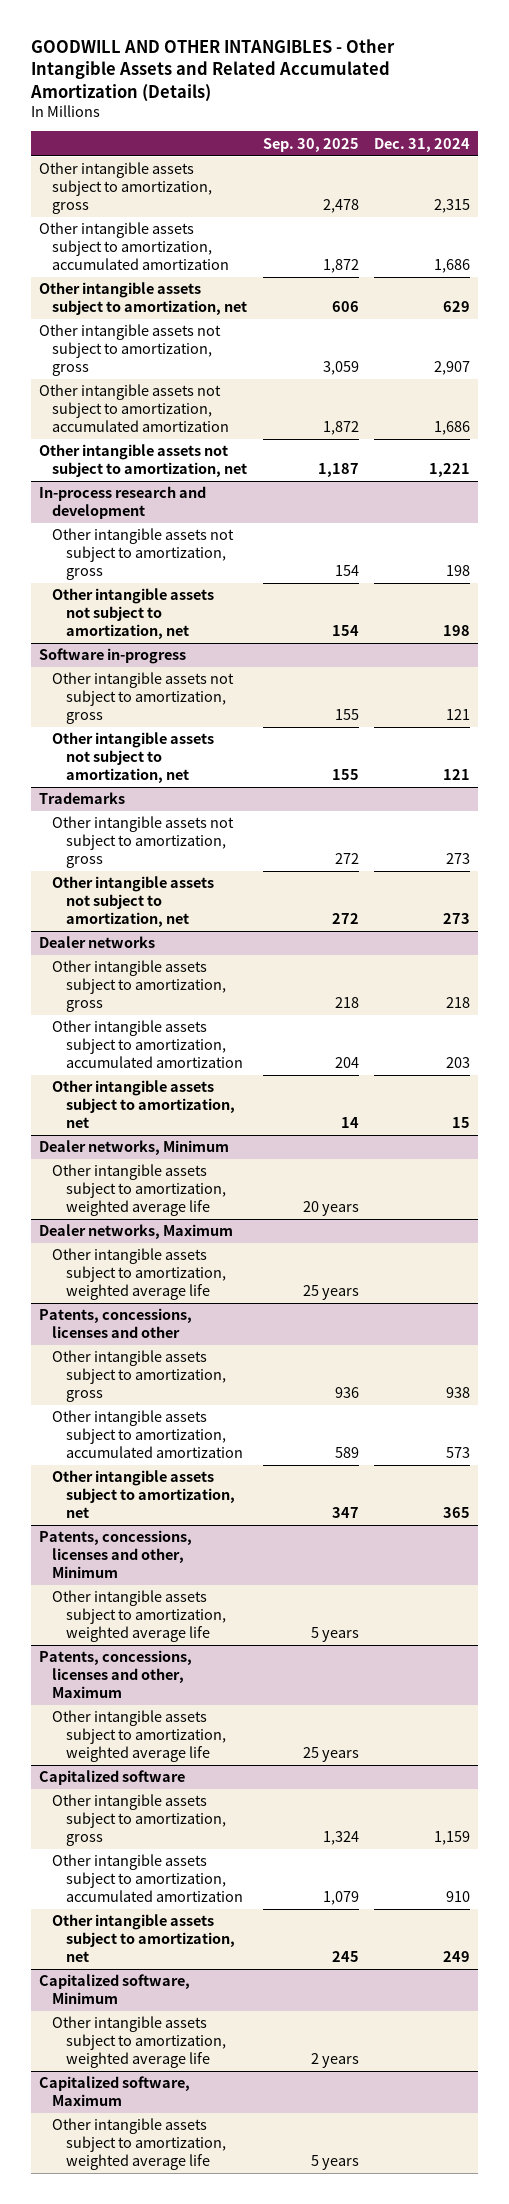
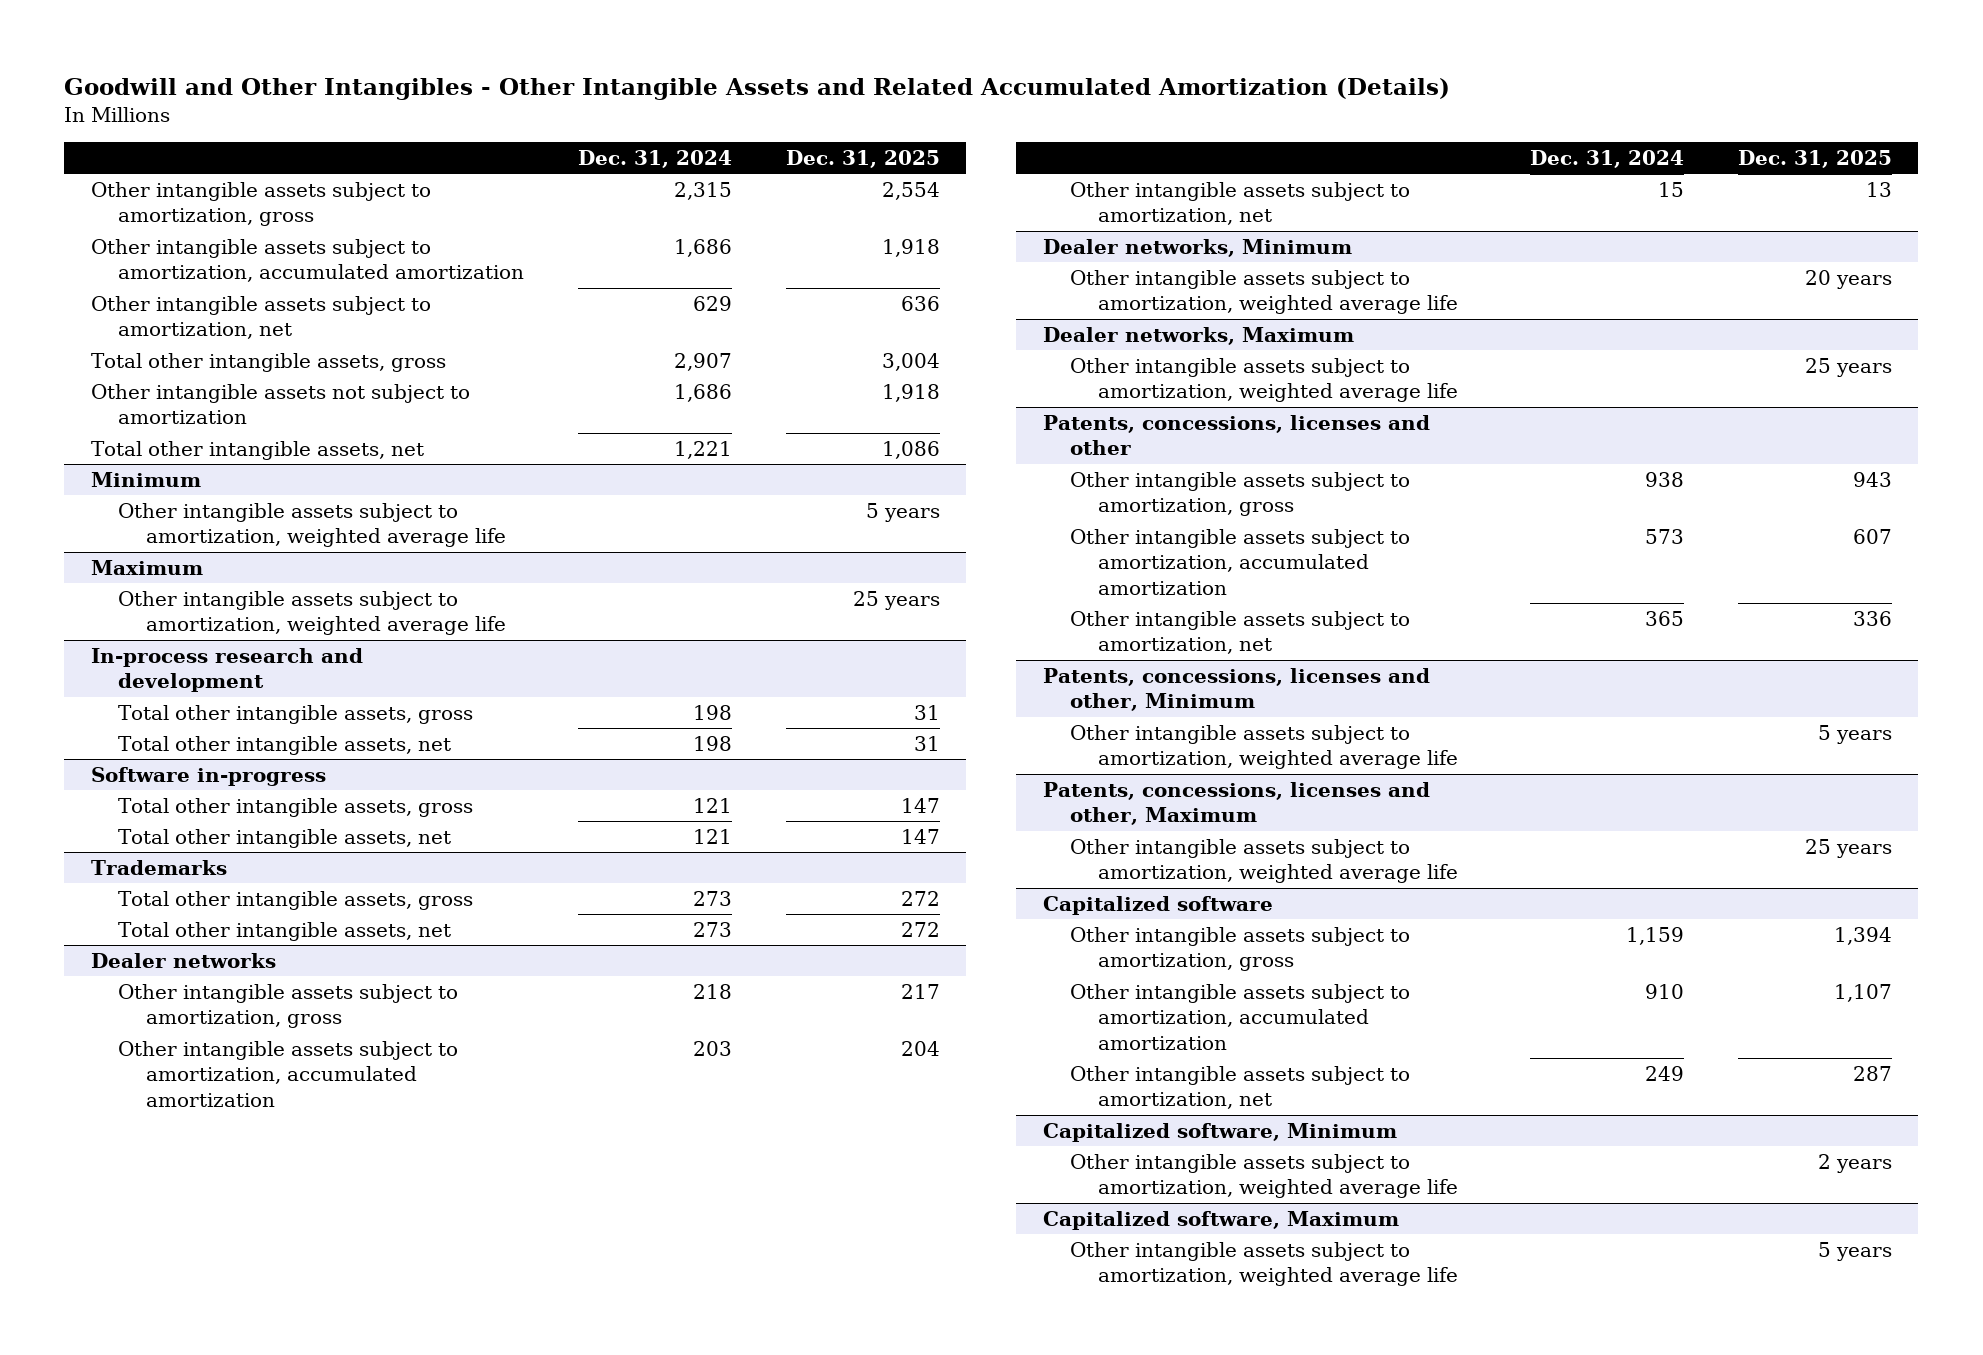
[29,39,395,102] GOODWILL AND OTHER INTANGIBLES - Other Intangible Assets and Related Accumulated Amortization (Details) -> [64,78,1451,101] Goodwill and Other Intangibles - Other Intangible Assets and Related Accumulated Amortization (Details)
[262,137,359,152] Sep. 30, 2025 -> none
none -> [785,150,940,169] Dec. 31, 2025
[38,324,221,377] Other intangible assets not subject to amortization, gross -> [91,352,447,372] Total other intangible assets, gross
[38,384,230,433] Other intangible assets not subject to amortization, accumulated amortization -> [91,383,471,425] Other intangible assets not subject to amortization
[38,444,248,478] Other intangible assets not subject to amortization, net -> [91,440,425,460] Total other intangible assets, net
none -> [91,471,202,487] Minimum
none -> [118,502,506,548] Other intangible assets subject to amortization, weighted average life
none -> [91,559,204,575] Maximum
none -> [118,590,506,636] Other intangible assets subject to amortization, weighted average life
[52,528,235,581] Other intangible assets not subject to amortization, gross -> [118,704,474,724] Total other intangible assets, gross
[52,588,215,640] Other intangible assets not subject to amortization, net -> [118,735,452,755] Total other intangible assets, net
[52,672,235,725] Other intangible assets not subject to amortization, gross -> [118,797,474,817] Total other intangible assets, gross
[52,732,215,784] Other intangible assets not subject to amortization, net -> [118,828,452,848] Total other intangible assets, net
[52,816,235,869] Other intangible assets not subject to amortization, gross -> [118,890,474,910] Total other intangible assets, gross
[52,876,215,928] Other intangible assets not subject to amortization, net -> [118,921,452,941] Total other intangible assets, net

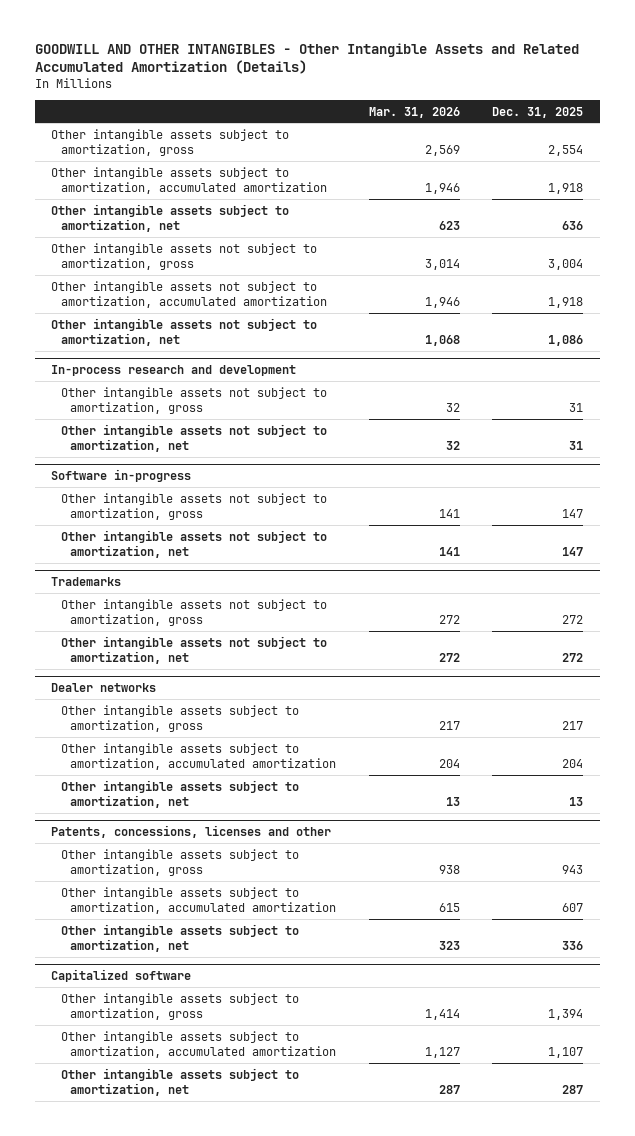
[64,78,1451,101] Goodwill and Other Intangibles - Other Intangible Assets and Related Accumulated Amortization (Details) -> [35,42,580,75] GOODWILL AND OTHER INTANGIBLES - Other Intangible Assets and Related Accumulated Amortization (Details)
[578,150,733,169] Dec. 31, 2024 -> none
none -> [368,106,460,118] Mar. 31, 2026
[91,471,202,487] Minimum -> none
[118,502,506,548] Other intangible assets subject to amortization, weighted average life -> none
[91,559,204,575] Maximum -> none
[118,590,506,636] Other intangible assets subject to amortization, weighted average life -> none
[91,352,447,372] Total other intangible assets, gross -> [51,242,318,270] Other intangible assets not subject to amortization, gross
[91,383,471,425] Other intangible assets not subject to amortization -> [51,280,327,308] Other intangible assets not subject to amortization, accumulated amortization
[91,440,425,460] Total other intangible assets, net -> [51,317,318,346] Other intangible assets not subject to amortization, net
[118,704,474,724] Total other intangible assets, gross -> [60,386,327,414] Other intangible assets not subject to amortization, gross
[118,735,452,755] Total other intangible assets, net -> [60,423,327,452] Other intangible assets not subject to amortization, net
[118,797,474,817] Total other intangible assets, gross -> [60,492,327,520] Other intangible assets not subject to amortization, gross
[118,828,452,848] Total other intangible assets, net -> [60,529,327,558] Other intangible assets not subject to amortization, net
[118,890,474,910] Total other intangible assets, gross -> [60,598,327,626] Other intangible assets not subject to amortization, gross
[118,921,452,941] Total other intangible assets, net -> [60,635,327,664] Other intangible assets not subject to amortization, net
[1043,238,1353,257] Dealer networks, Minimum -> none
[1070,269,1458,315] Other intangible assets subject to amortization, weighted average life -> none
[1043,326,1355,345] Dealer networks, Maximum -> none
[1070,357,1458,403] Other intangible assets subject to amortization, weighted average life -> none
[1043,667,1431,712] Patents, concessions, licenses and other, Minimum -> none
[1070,724,1458,770] Other intangible assets subject to amortization, weighted average life -> none
[1043,781,1431,826] Patents, concessions, licenses and other, Maximum -> none
[1070,838,1458,884] Other intangible assets subject to amortization, weighted average life -> none
[1043,1122,1398,1142] Capitalized software, Minimum -> none
[1070,1153,1458,1199] Other intangible assets subject to amortization, weighted average life -> none
[1043,1210,1400,1230] Capitalized software, Maximum -> none
[1070,1241,1458,1287] Other intangible assets subject to amortization, weighted average life -> none

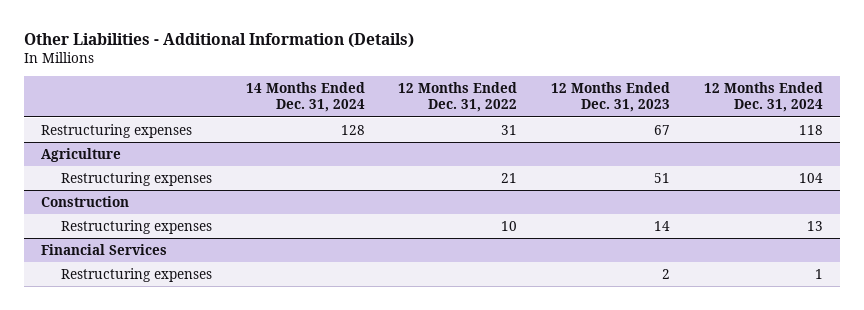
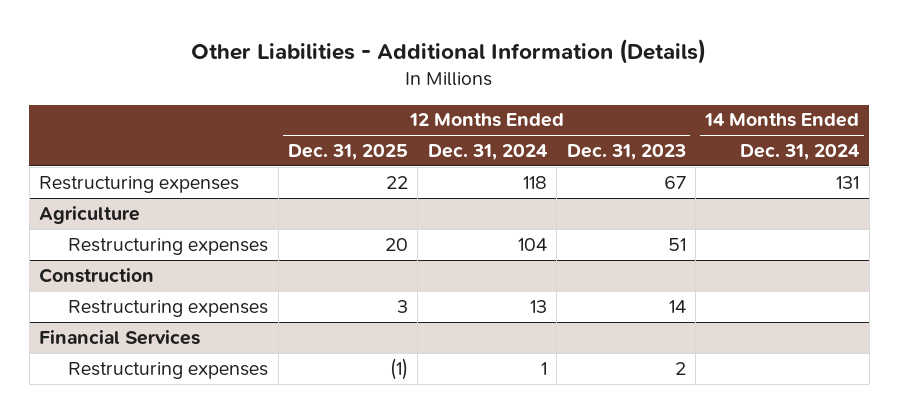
[398,81,518,113] 12 Months Ended Dec. 31, 2022 -> none
none -> [287,143,408,160] Dec. 31, 2025
[340,124,365,135] 128 -> [836,175,860,189] 131

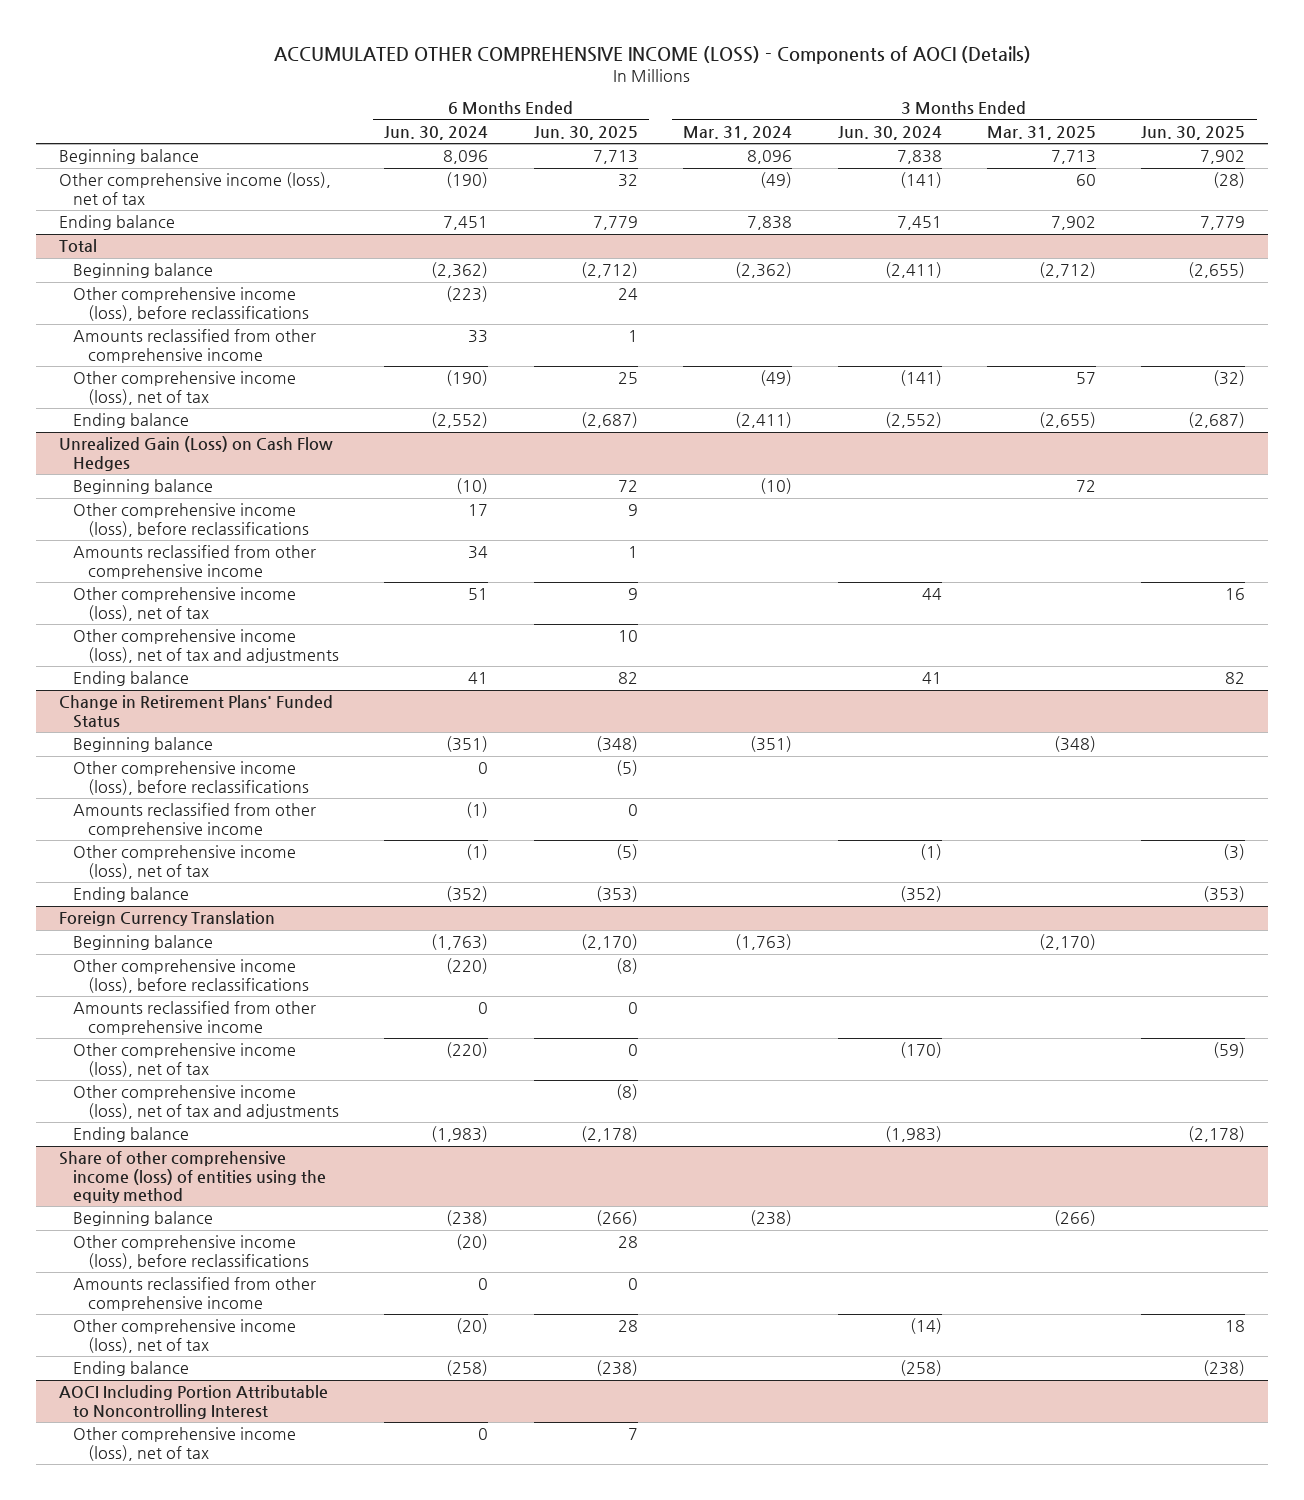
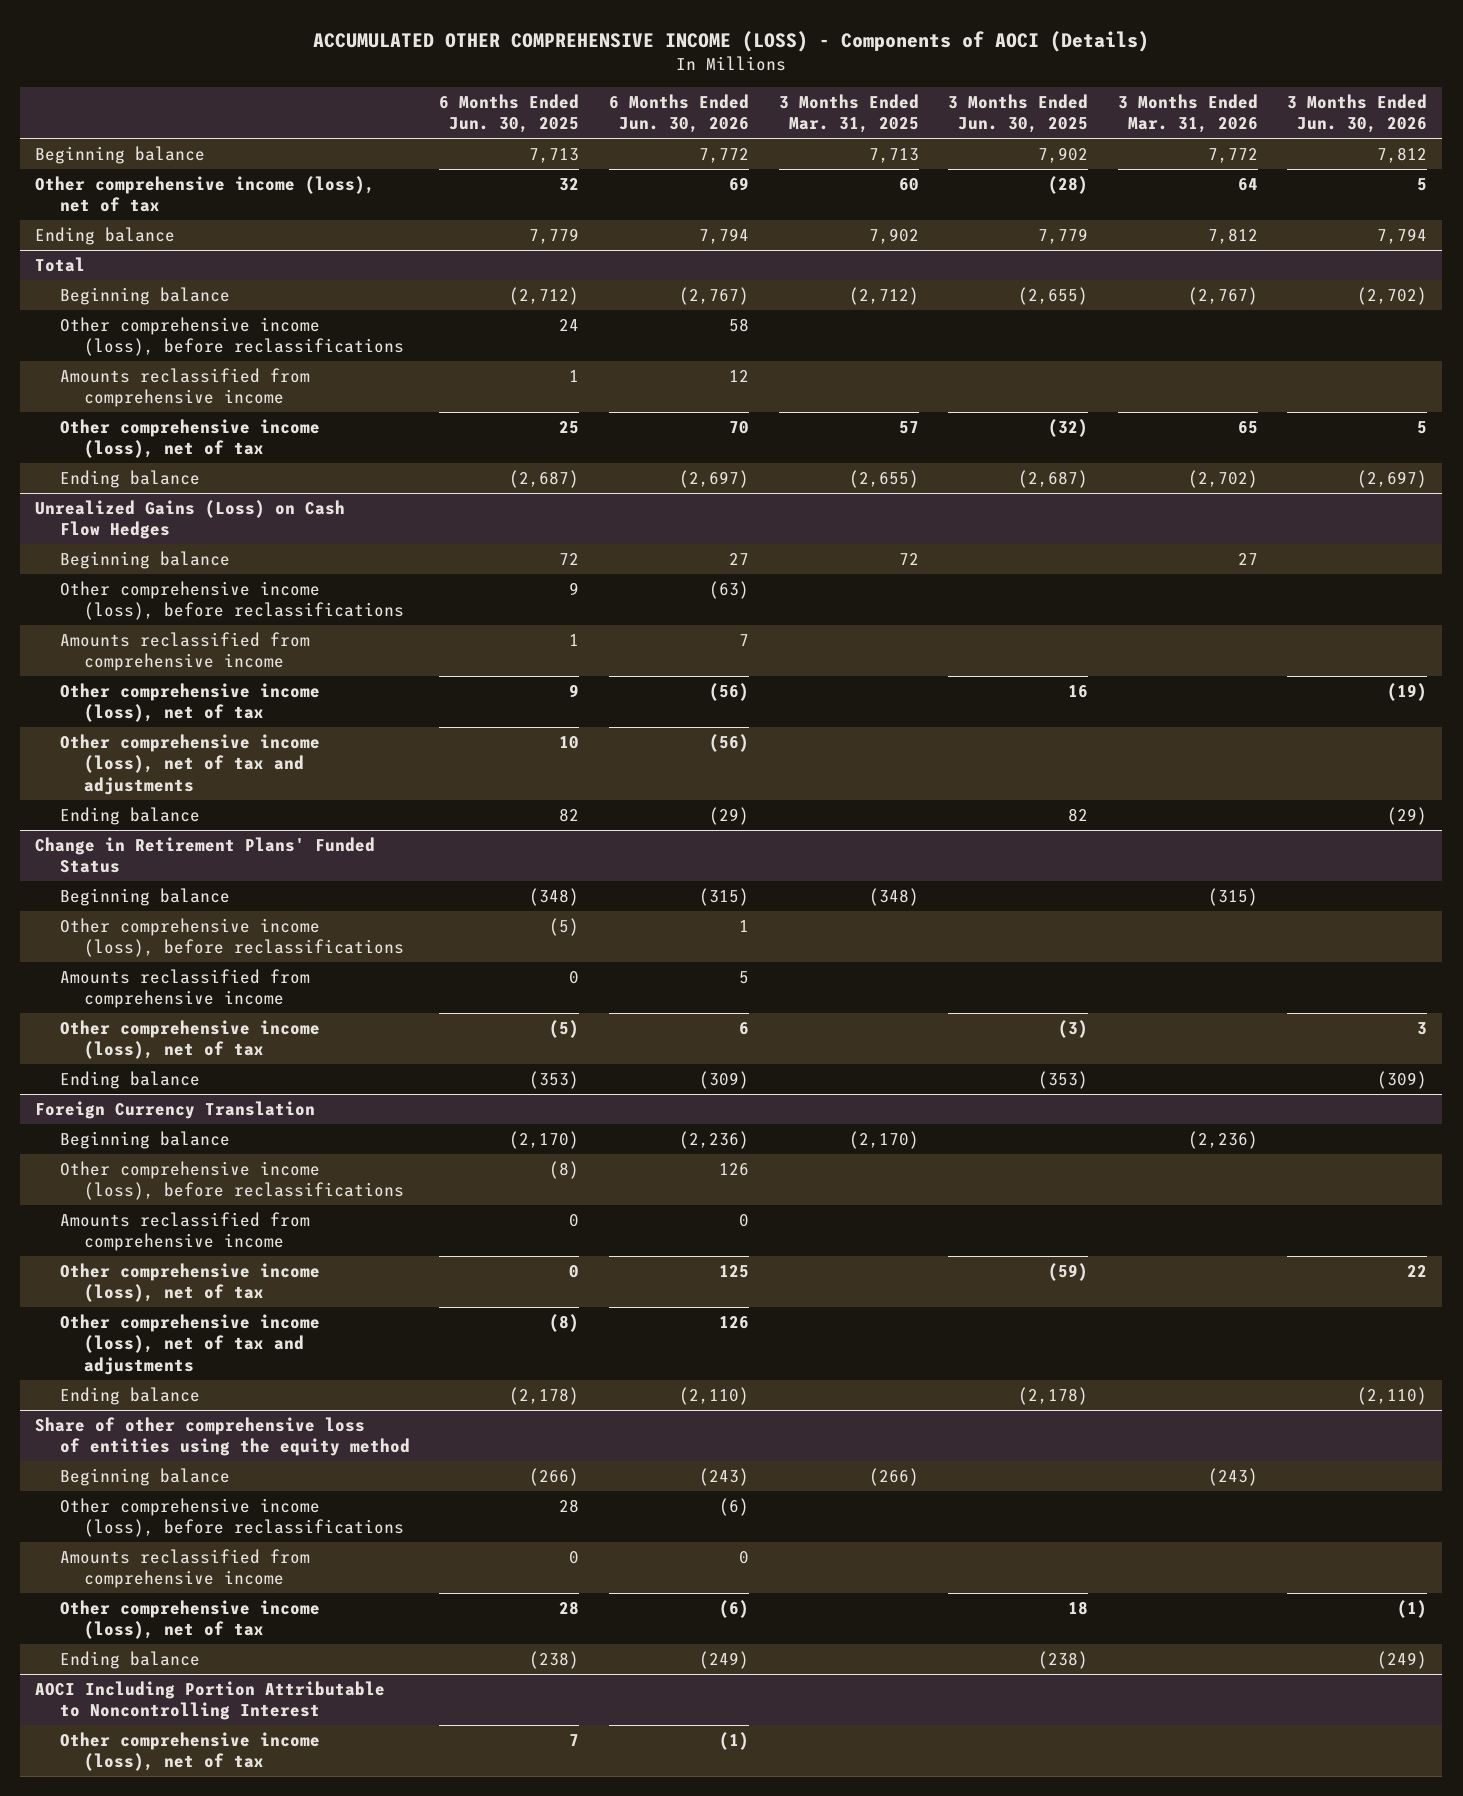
[384,125,489,140] Jun. 30, 2024 -> none
[683,125,793,140] Mar. 31, 2024 -> none
[837,125,942,140] Jun. 30, 2024 -> none
none -> [608,93,749,134] 6 Months Ended Jun. 30, 2026
none -> [1117,93,1258,134] 3 Months Ended Mar. 31, 2026
none -> [1287,93,1428,134] 3 Months Ended Jun. 30, 2026
[73,329,317,363] Amounts reclassified from other comprehensive income -> [59,367,310,408] Amounts reclassified from comprehensive income
[59,436,334,471] Unrealized Gain (Loss) on Cash Flow Hedges -> [35,499,346,540] Unrealized Gains (Loss) on Cash Flow Hedges
[73,545,317,579] Amounts reclassified from other comprehensive income -> [59,631,310,672] Amounts reclassified from comprehensive income
[73,803,317,837] Amounts reclassified from other comprehensive income -> [59,968,310,1009] Amounts reclassified from comprehensive income
[73,1001,317,1035] Amounts reclassified from other comprehensive income -> [59,1211,310,1252] Amounts reclassified from comprehensive income
[59,1151,327,1204] Share of other comprehensive income (loss) of entities using the equity method -> [35,1416,410,1457] Share of other comprehensive loss of entities using the equity method
[73,1277,317,1311] Amounts reclassified from other comprehensive income -> [59,1548,310,1589] Amounts reclassified from comprehensive income

